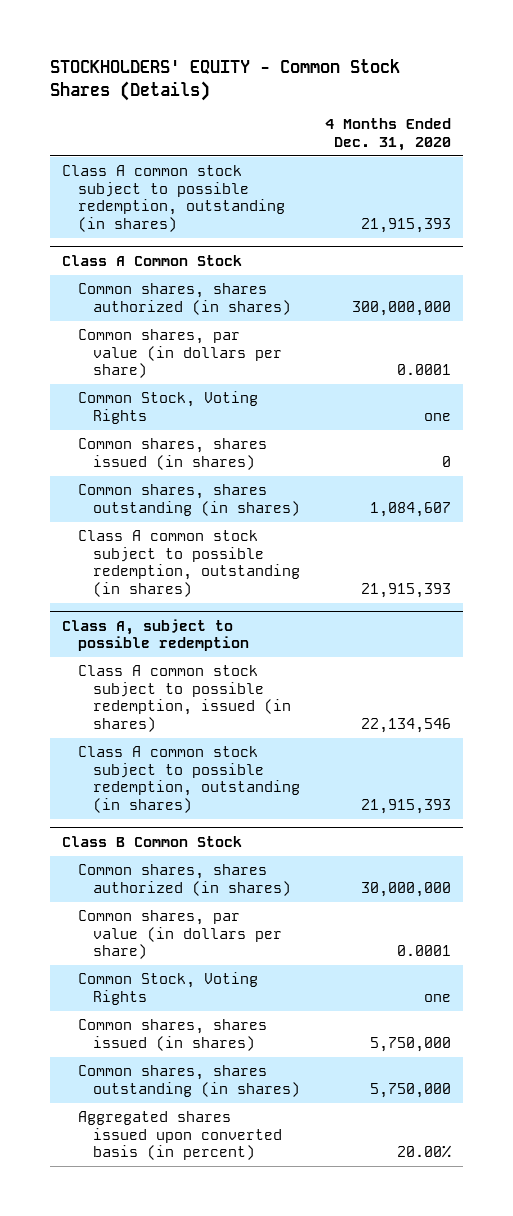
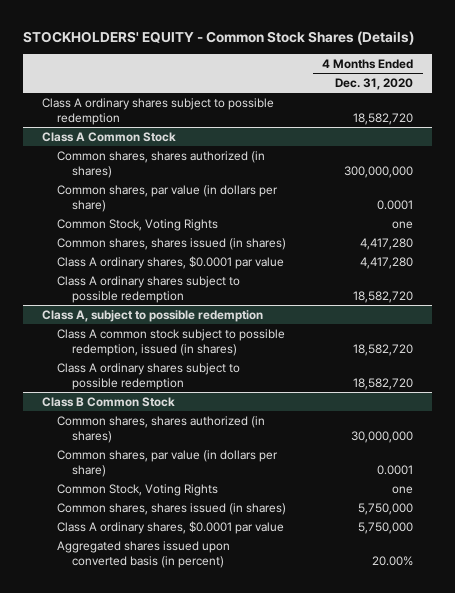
[62,165,285,232] Class A common stock subject to possible redemption, outstanding (in shares) -> [41,97,274,125] Class A ordinary shares subject to possible redemption
[360,217,451,233] 21,915,393 -> [353,112,414,125] 18,582,720
[77,484,301,516] Common shares, shares outstanding (in shares) -> none
[441,455,451,467] 0 -> [360,237,414,250] 4,417,280
none -> [56,255,284,269] Class A ordinary shares, $0.0001 par value
[77,530,301,597] Class A common stock subject to possible redemption, outstanding (in shares) -> [56,275,240,303] Class A ordinary shares subject to possible redemption
[360,582,451,598] 21,915,393 -> [353,290,414,303] 18,582,720
[360,717,451,733] 22,134,546 -> [353,343,414,356] 18,582,720
[77,746,301,813] Class A common stock subject to possible redemption, outstanding (in shares) -> [56,362,240,390] Class A ordinary shares subject to possible redemption
[360,798,451,814] 21,915,393 -> [353,377,414,390] 18,582,720
[77,1065,301,1097] Common shares, shares outstanding (in shares) -> [56,520,284,534] Class A ordinary shares, $0.0001 par value

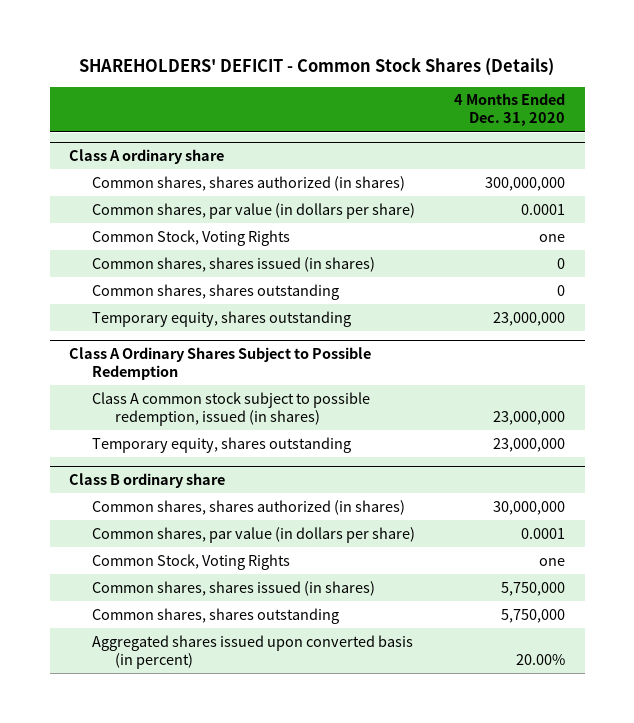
[23,31,415,46] STOCKHOLDERS' EQUITY - Common Stock Shares (Details) -> [79,58,555,77] SHAREHOLDERS' DEFICIT - Common Stock Shares (Details)
[41,97,274,125] Class A ordinary shares subject to possible redemption -> none
[41,131,176,142] Class A Common Stock -> [69,148,225,164] Class A ordinary share
[56,255,284,269] Class A ordinary shares, $0.0001 par value -> none
[56,275,240,303] Class A ordinary shares subject to possible redemption -> none
[56,362,240,390] Class A ordinary shares subject to possible redemption -> none
[360,237,414,250] 4,417,280 -> [557,257,566,269] 0
none -> [92,283,340,300] Common shares, shares outstanding
none -> [92,310,352,327] Temporary equity, shares outstanding
[41,309,263,322] Class A, subject to possible redemption -> [69,346,372,380] Class A Ordinary Shares Subject to Possible Redemption
[353,343,414,356] 18,582,720 -> [493,410,566,425] 23,000,000
none -> [92,436,352,453] Temporary equity, shares outstanding
[41,396,175,407] Class B Common Stock -> [69,472,226,488] Class B ordinary share
[56,520,284,534] Class A ordinary shares, $0.0001 par value -> [92,607,340,624] Common shares, shares outstanding

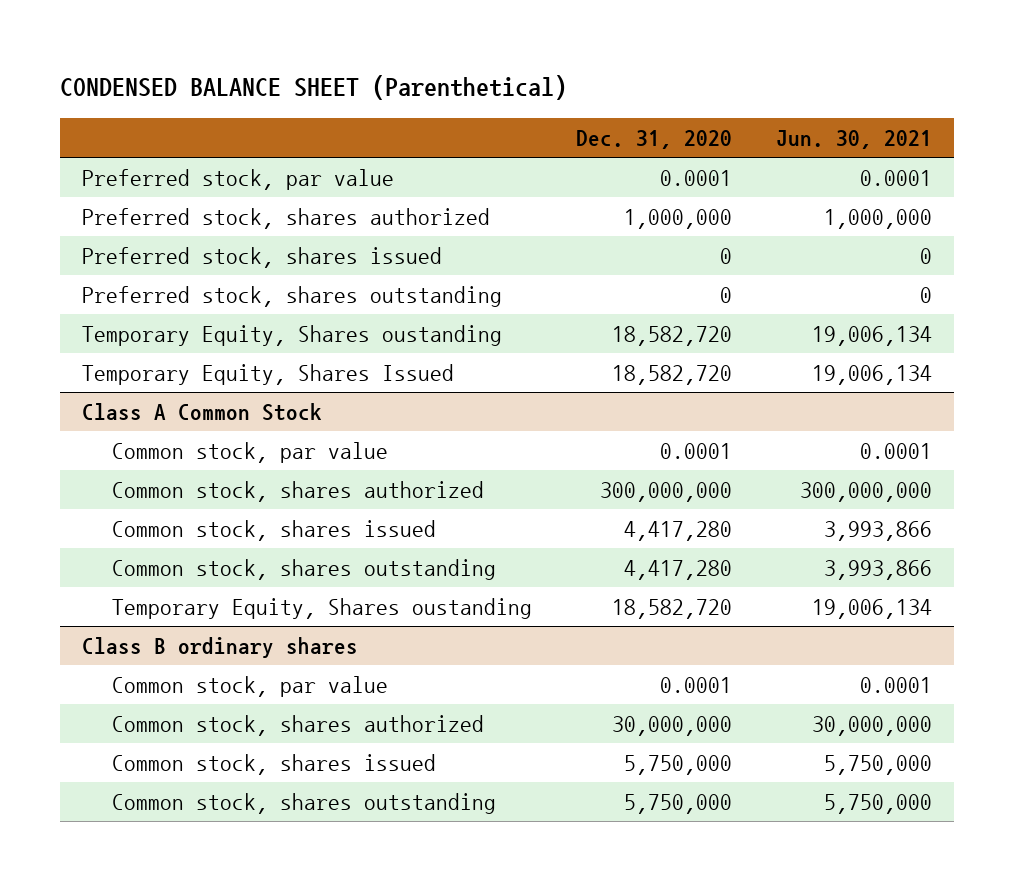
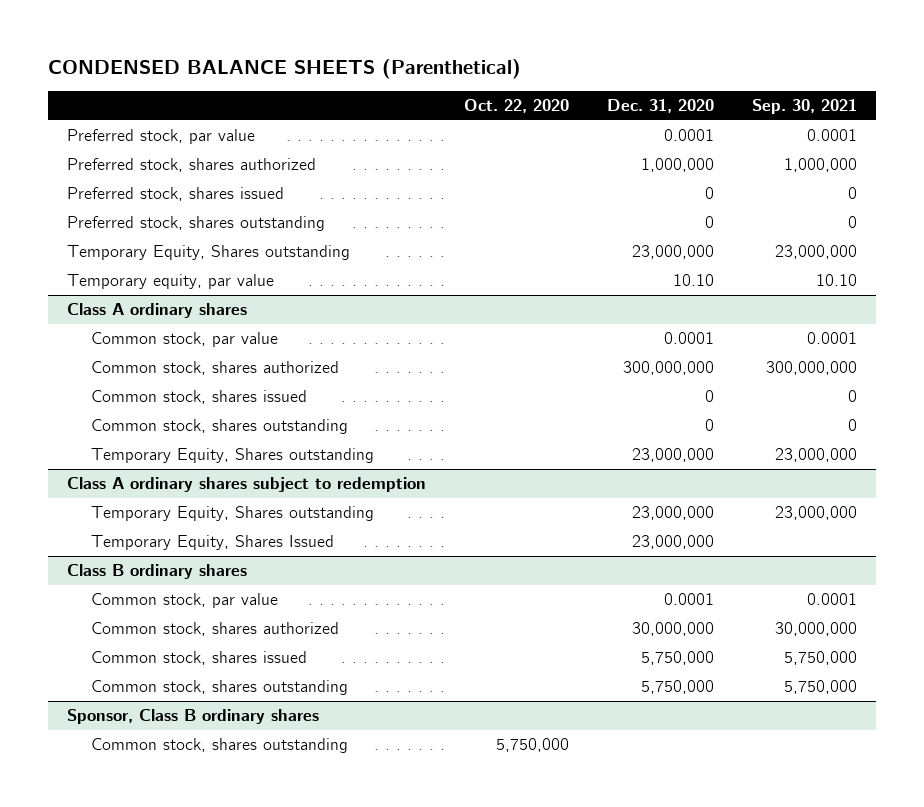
[60,75,568,101] CONDENSED BALANCE SHEET (Parenthetical) -> [47,59,521,80] CONDENSED BALANCE SHEETS (Parenthetical)
[776,129,933,149] Jun. 30, 2021 -> none
none -> [463,99,569,114] Oct. 22, 2020
none -> [752,99,858,115] Sep. 30, 2021
[82,363,455,385] Temporary Equity, Shares Issued -> none
[82,324,503,346] Temporary Equity, Shares oustanding -> [66,245,350,261] Temporary Equity, Shares outstanding
[611,325,732,346] 18,582,720 -> [631,245,714,260] 23,000,000
none -> [66,274,274,290] Temporary equity, par value
[82,402,323,421] Class A Common Stock -> [66,303,247,319] Class A ordinary shares
[623,520,732,541] 4,417,280 -> [704,390,714,403] 0
[623,559,732,580] 4,417,280 -> [704,419,714,432] 0
[111,597,532,619] Temporary Equity, Shares oustanding -> [91,448,375,464] Temporary Equity, Shares outstanding
[611,598,732,619] 18,582,720 -> [631,448,714,463] 23,000,000
none -> [66,477,426,493] Class A ordinary shares subject to redemption
none -> [91,506,375,522] Temporary Equity, Shares outstanding
none -> [91,535,335,551] Temporary Equity, Shares Issued
none -> [66,709,319,725] Sponsor, Class B ordinary shares
none -> [91,738,349,754] Common stock, shares outstanding

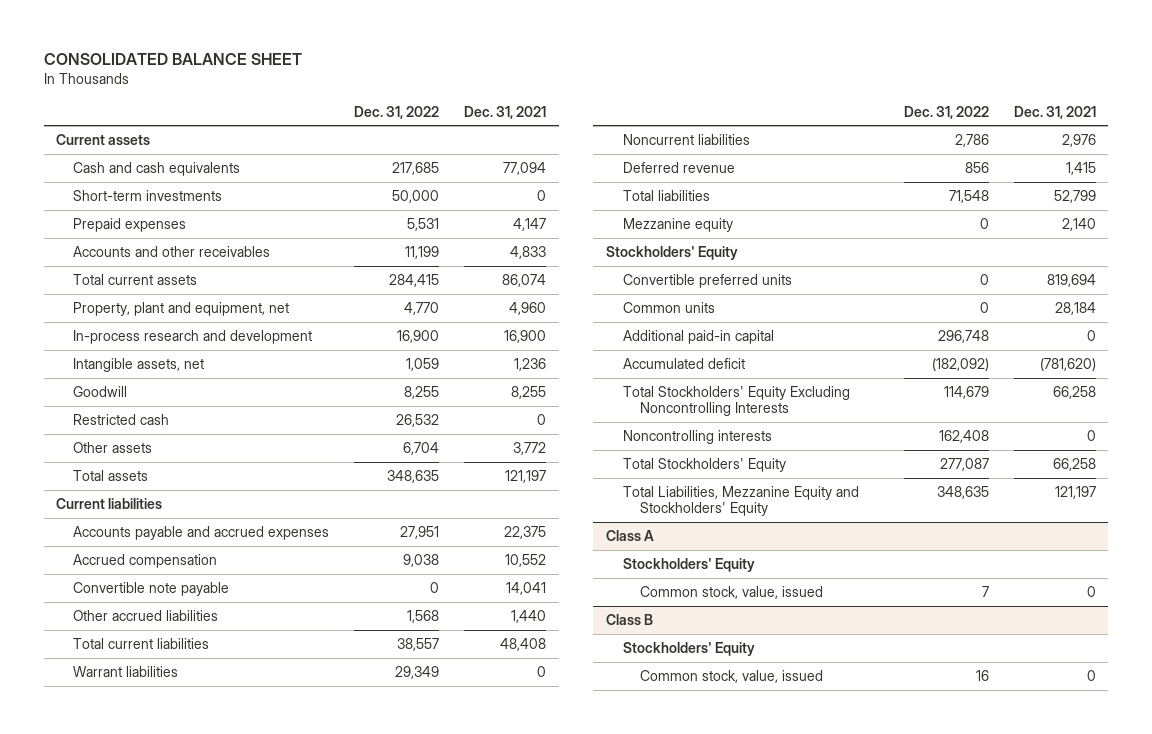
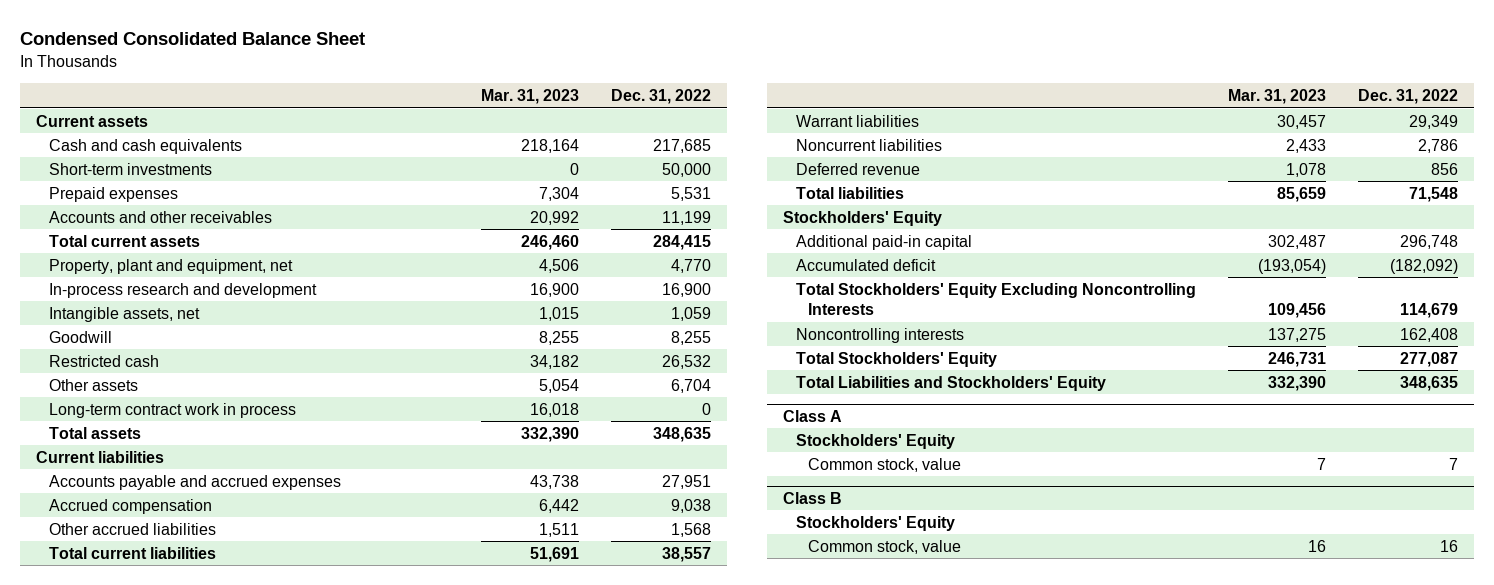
[43,53,302,66] CONSOLIDATED BALANCE SHEET -> [20,32,366,46] Condensed Consolidated Balance Sheet
[464,105,547,119] Dec. 31, 2021 -> none
none -> [480,89,579,105] Mar. 31, 2023
none -> [48,402,296,418] Long-term contract work in process
[73,581,230,596] Convertible note payable -> none
[622,217,733,232] Mezzanine equity -> none
[622,273,792,288] Convertible preferred units -> none
[622,301,715,313] Common units -> none
[622,485,859,517] Total Liabilities, Mezzanine Equity and Stockholders' Equity -> [795,375,1106,391] Total Liabilities and Stockholders' Equity
[640,585,824,599] Common stock, value, issued -> [808,457,962,472] Common stock, value
[640,669,824,683] Common stock, value, issued -> [808,539,962,554] Common stock, value

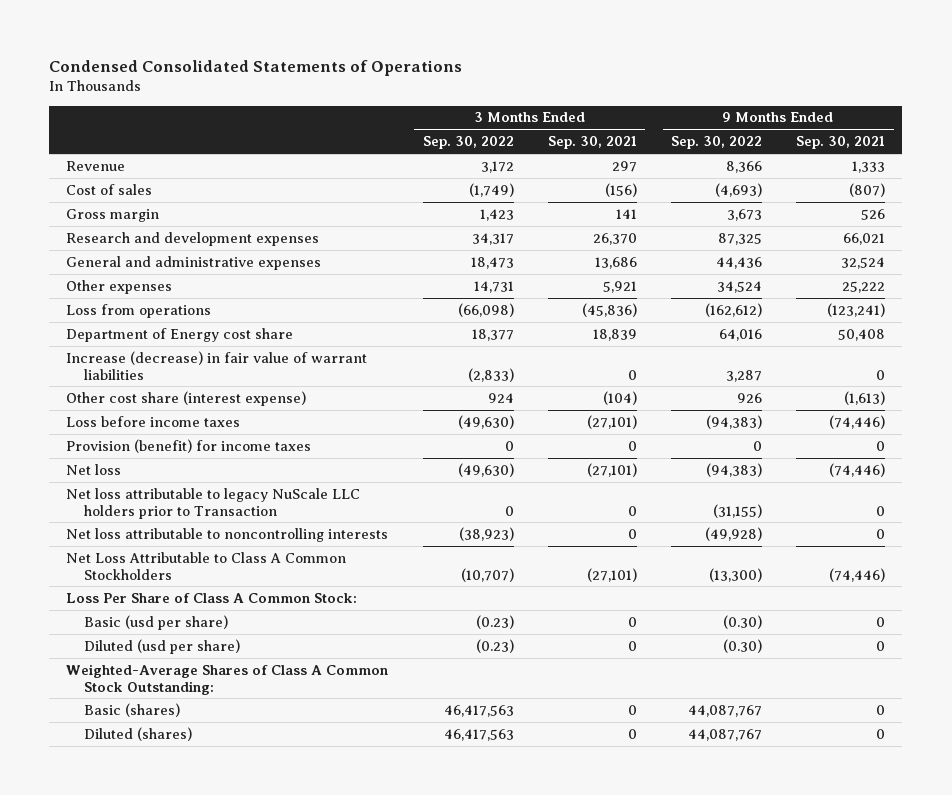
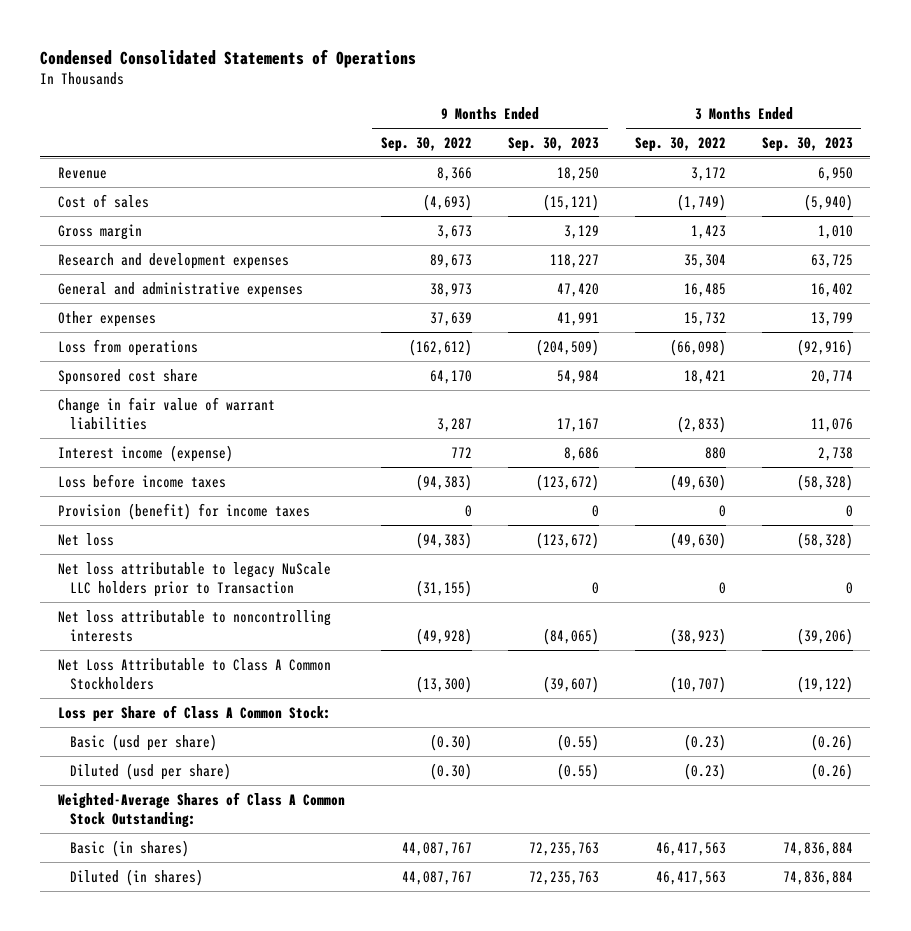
[547,136,637,150] Sep. 30, 2021 -> none
[796,136,886,150] Sep. 30, 2021 -> none
none -> [507,136,599,152] Sep. 30, 2023
none -> [761,136,853,152] Sep. 30, 2023
[471,232,514,245] 34,317 -> [683,253,726,268] 35,304
[718,232,763,245] 87,325 -> [429,253,472,268] 89,673
[470,256,514,269] 18,473 -> [683,282,726,297] 16,485
[716,256,763,269] 44,436 -> [429,282,472,297] 38,973
[473,280,514,293] 14,731 -> [683,311,726,326] 15,732
[717,280,763,293] 34,524 -> [429,311,472,326] 37,639
[66,390,307,406] Other cost share (interest expense) -> none
[66,327,294,342] Department of Energy cost share -> [58,368,199,385] Sponsored cost share
[471,328,514,341] 18,377 -> [683,369,726,384] 18,421
[719,328,763,341] 64,016 -> [429,369,472,384] 64,170
[66,350,368,380] Increase (decrease) in fair value of warrant liabilities -> [58,396,276,431] Change in fair value of warrant liabilities
none -> [58,444,234,462] Interest income (expense)
[66,592,358,603] Loss Per Share of Class A Common Stock: -> [58,704,332,722] Loss per Share of Class A Common Stock:
[84,702,181,717] Basic (shares) -> [69,839,189,857] Basic (in shares)
[84,726,193,741] Diluted (shares) -> [69,868,203,886] Diluted (in shares)

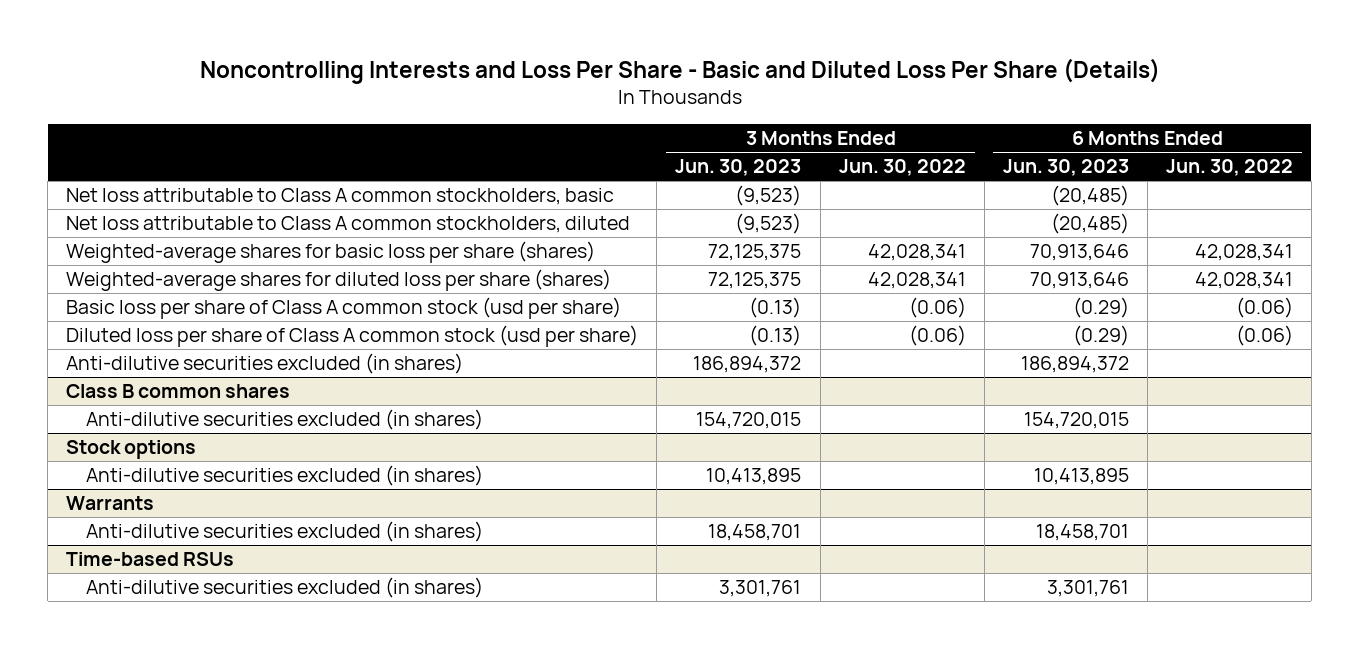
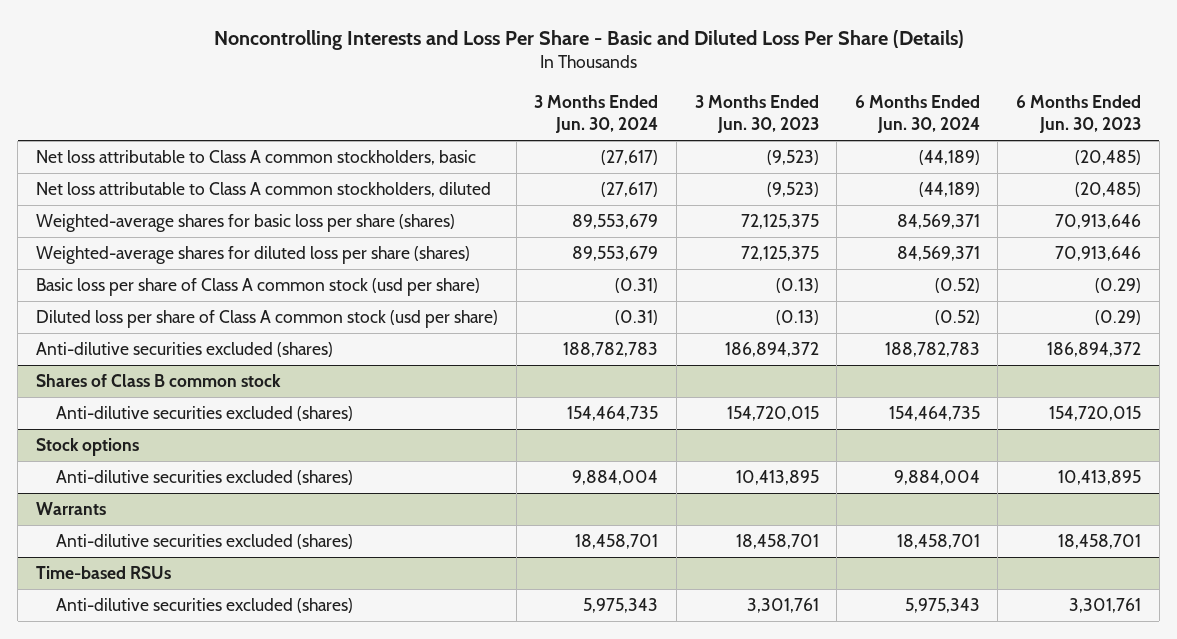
[838,159,966,177] Jun. 30, 2022 -> none
[1165,159,1293,177] Jun. 30, 2022 -> none
none -> [534,94,659,134] 3 Months Ended Jun. 30, 2024
none -> [854,94,980,134] 6 Months Ended Jun. 30, 2024
[66,353,464,375] Anti-dilutive securities excluded (in shares) -> [36,342,334,358] Anti-dilutive securities excluded (shares)
[66,384,291,399] Class B common shares -> [36,374,282,388] Shares of Class B common stock
[85,409,483,431] Anti-dilutive securities excluded (in shares) -> [56,406,354,422] Anti-dilutive securities excluded (shares)
[85,465,483,487] Anti-dilutive securities excluded (in shares) -> [56,470,354,486] Anti-dilutive securities excluded (shares)
[85,521,483,543] Anti-dilutive securities excluded (in shares) -> [56,534,354,550] Anti-dilutive securities excluded (shares)
[85,577,483,599] Anti-dilutive securities excluded (in shares) -> [56,598,354,614] Anti-dilutive securities excluded (shares)

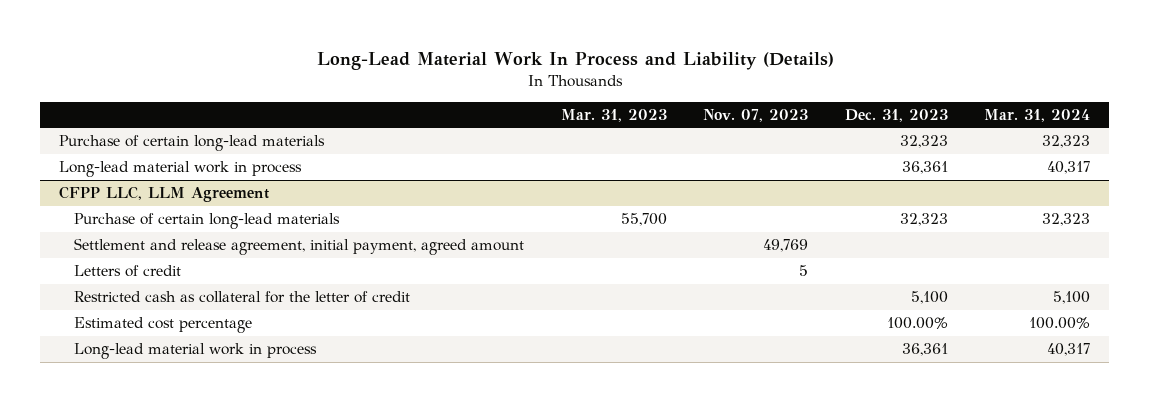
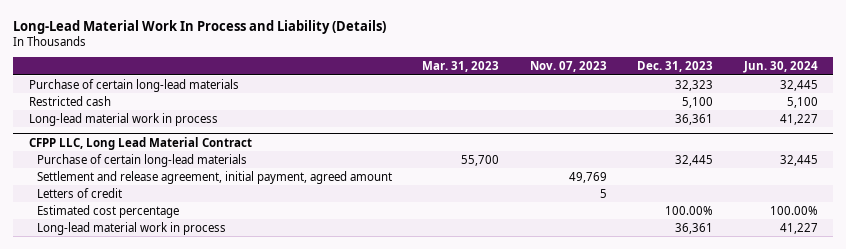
[984,108,1091,122] Mar. 31, 2024 -> none
none -> [742,61,818,74] Jun. 30, 2024
none -> [28,95,111,106] Restricted cash
[58,186,269,203] CFPP LLC, LLM Agreement -> none
none -> [28,136,252,150] CFPP LLC, Long Lead Material Contract
[899,213,948,227] 32,323 -> [675,154,714,166] 32,445
[74,291,411,304] Restricted cash as collateral for the letter of credit -> none

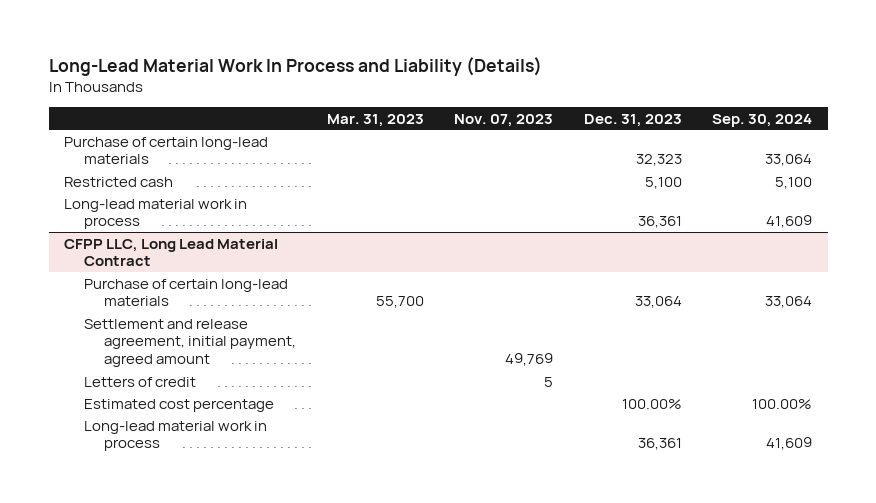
[742,61,818,74] Jun. 30, 2024 -> none
none -> [712,113,813,127] Sep. 30, 2024
[675,154,714,166] 32,445 -> [634,296,682,309] 33,064

